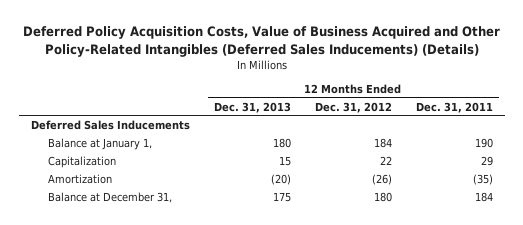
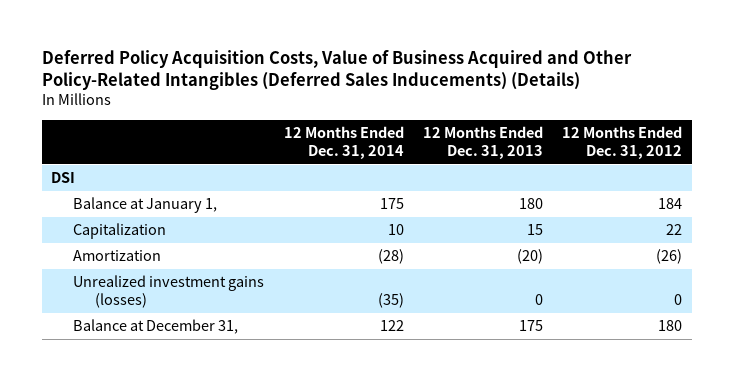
[415,101,493,113] Dec. 31, 2011 -> none
none -> [283,125,404,160] 12 Months Ended Dec. 31, 2014
[30,119,190,130] Deferred Sales Inducements -> [51,172,76,184] DSI
none -> [73,275,265,309] Unrealized investment gains (losses)

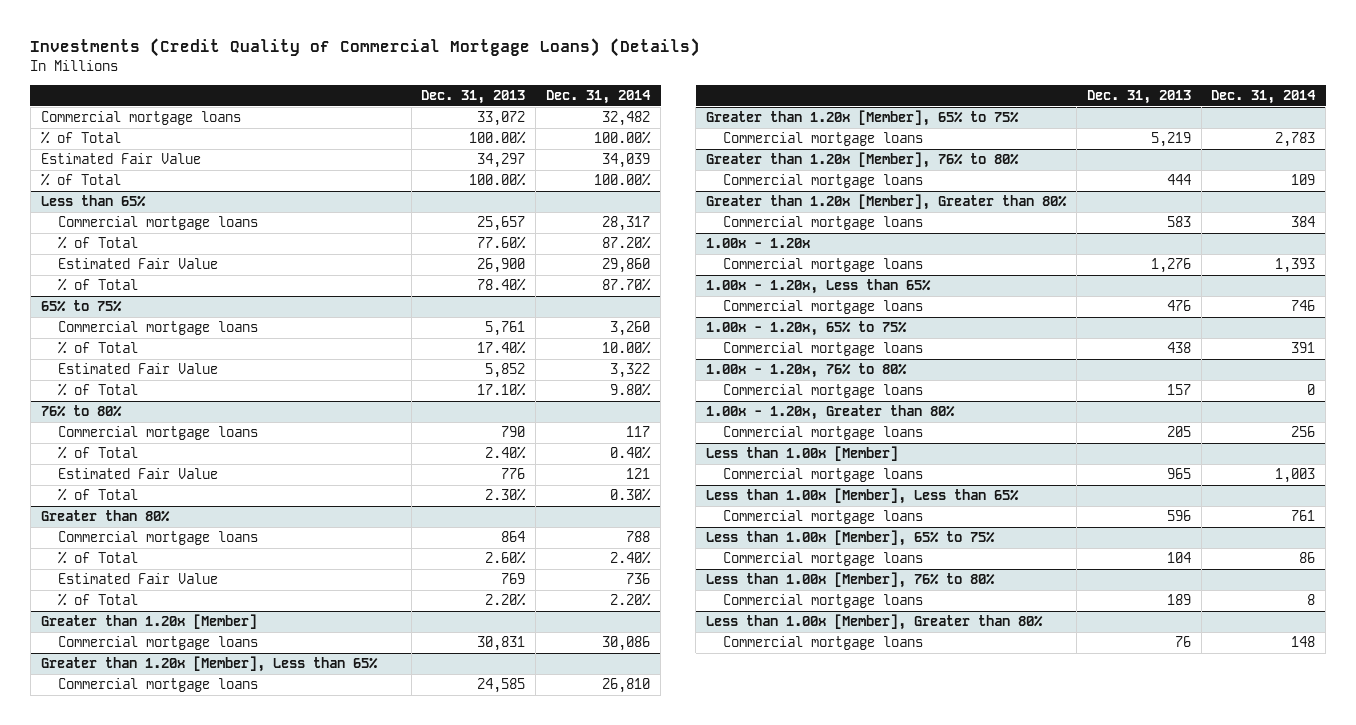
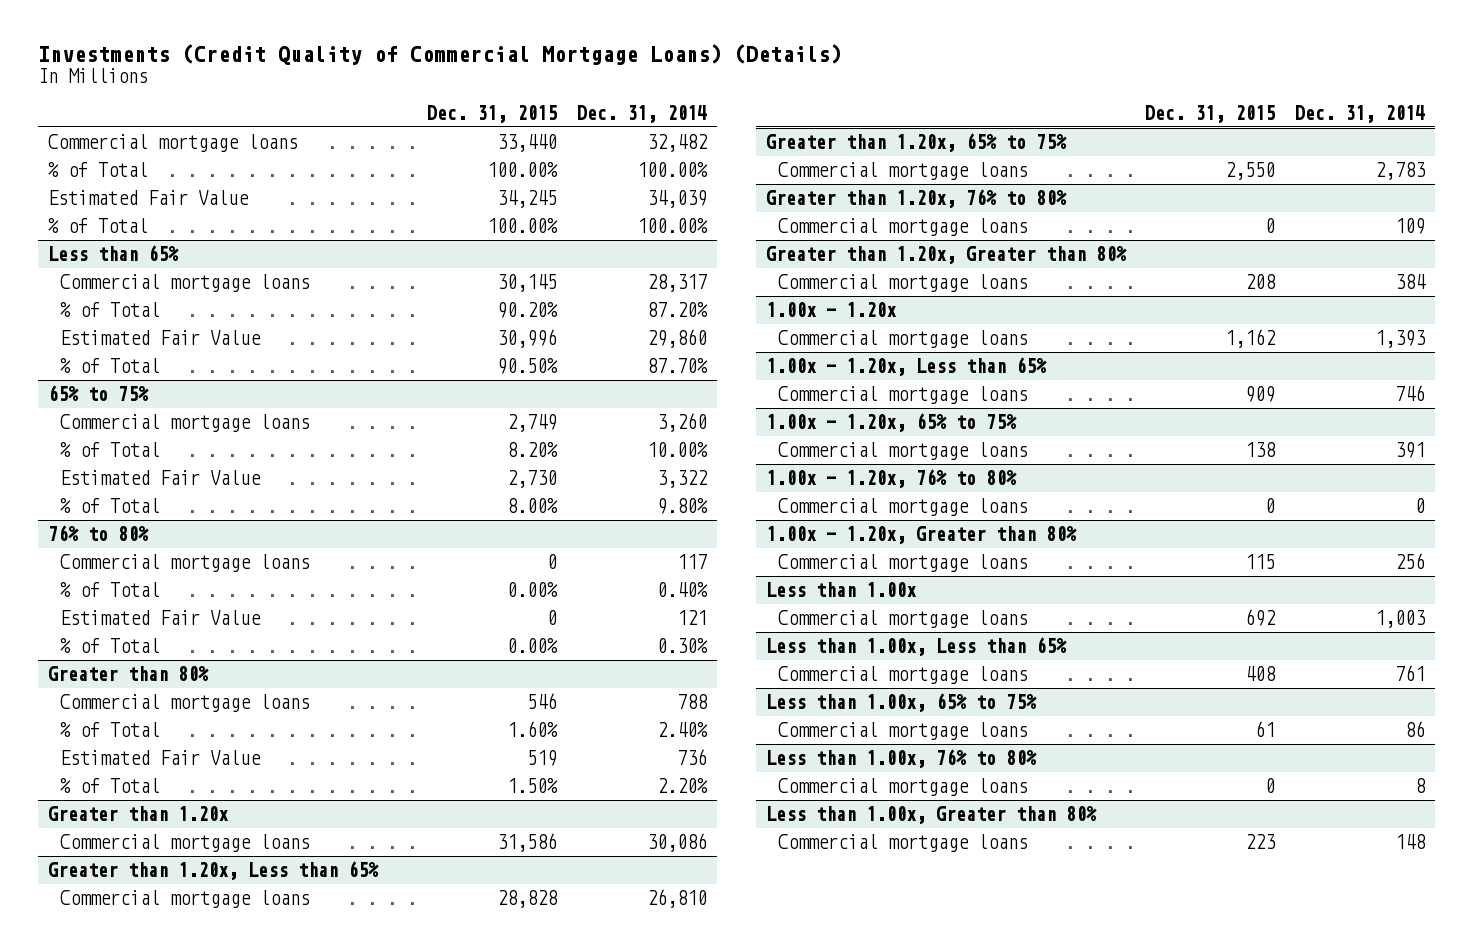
[421,90,526,105] Dec. 31, 2013 -> none
none -> [427,104,558,123] Dec. 31, 2015
[40,614,257,630] Greater than 1.20x [Member] -> [47,806,229,822] Greater than 1.20x
[40,656,378,673] Greater than 1.20x [Member], Less than 65% -> [47,861,379,881] Greater than 1.20x, Less than 65%
[705,110,1019,127] Greater than 1.20x [Member], 65% to 75% -> [765,133,1067,153] Greater than 1.20x, 65% to 75%
[705,152,1019,169] Greater than 1.20x [Member], 76% to 80% -> [765,189,1067,209] Greater than 1.20x, 76% to 80%
[705,194,1067,211] Greater than 1.20x [Member], Greater than 80% -> [765,246,1127,265] Greater than 1.20x, Greater than 80%
[705,446,898,462] Less than 1.00x [Member] -> [765,582,917,598] Less than 1.00x
[705,488,1019,505] Less than 1.00x [Member], Less than 65% -> [765,637,1067,657] Less than 1.00x, Less than 65%
[705,530,995,547] Less than 1.00x [Member], 65% to 75% -> [765,693,1037,713] Less than 1.00x, 65% to 75%
[705,572,995,589] Less than 1.00x [Member], 76% to 80% -> [765,749,1037,769] Less than 1.00x, 76% to 80%
[705,614,1043,631] Less than 1.00x [Member], Greater than 80% -> [765,806,1097,825] Less than 1.00x, Greater than 80%

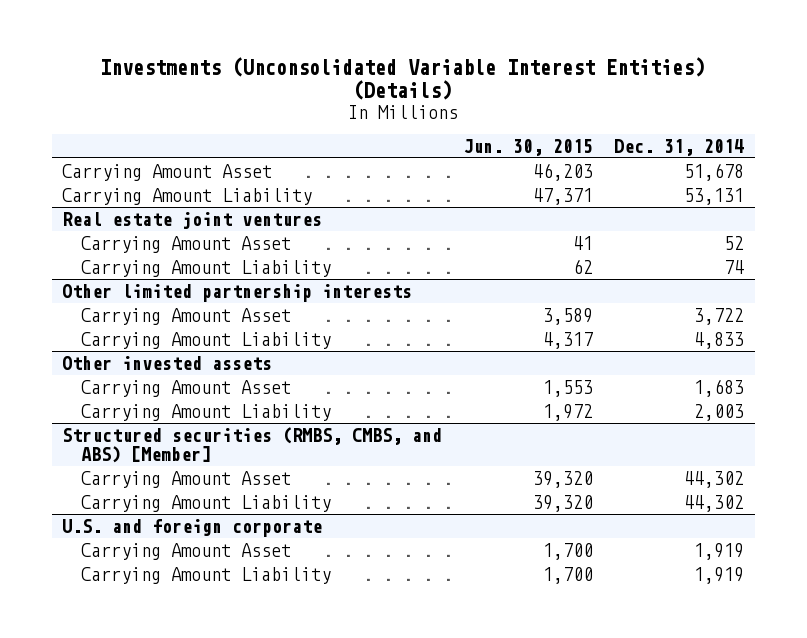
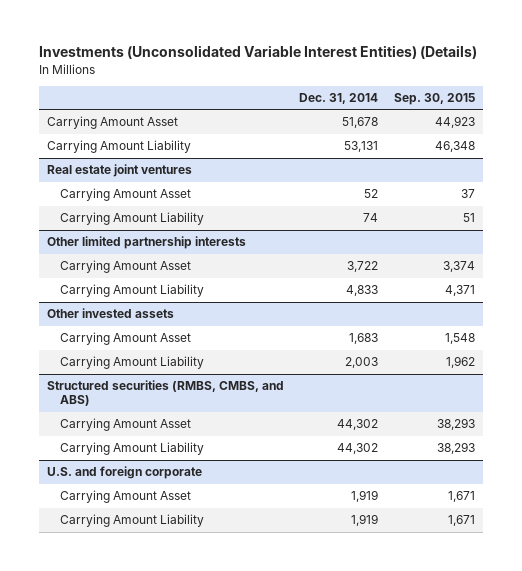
[463,138,594,156] Jun. 30, 2015 -> none
none -> [393,92,475,105] Sep. 30, 2015
[62,426,443,463] Structured securities (RMBS, CMBS, and ABS) [Member] -> [46,380,284,407] Structured securities (RMBS, CMBS, and ABS)

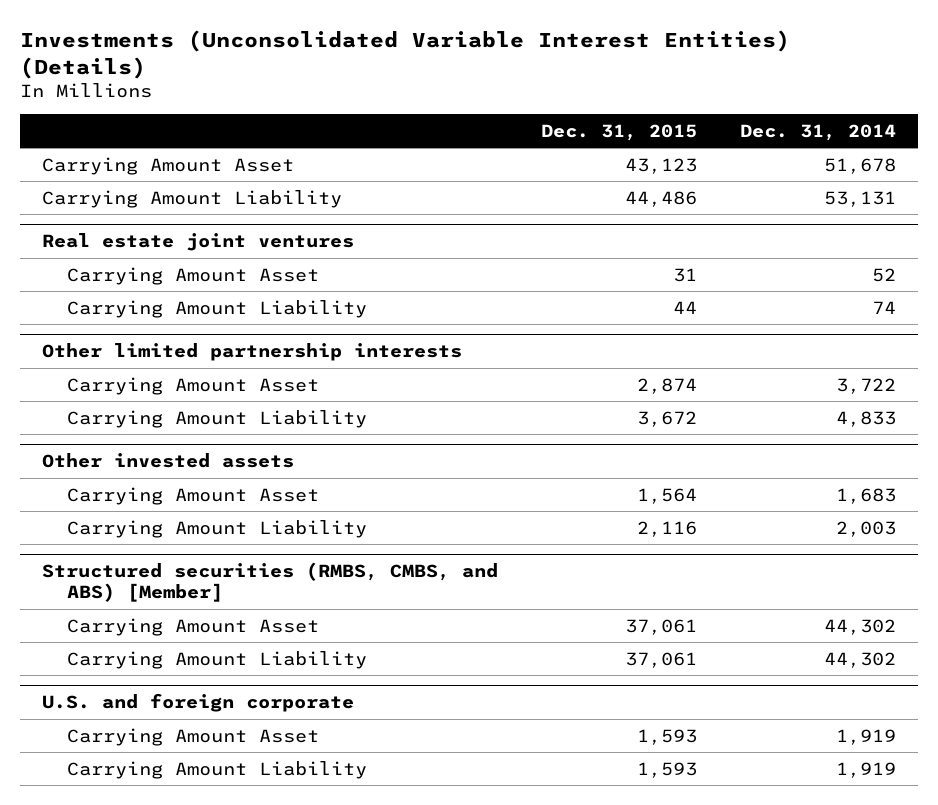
[393,92,475,105] Sep. 30, 2015 -> none
none -> [540,123,697,141] Dec. 31, 2015
[46,380,284,407] Structured securities (RMBS, CMBS, and ABS) -> [41,562,498,603] Structured securities (RMBS, CMBS, and ABS) [Member]

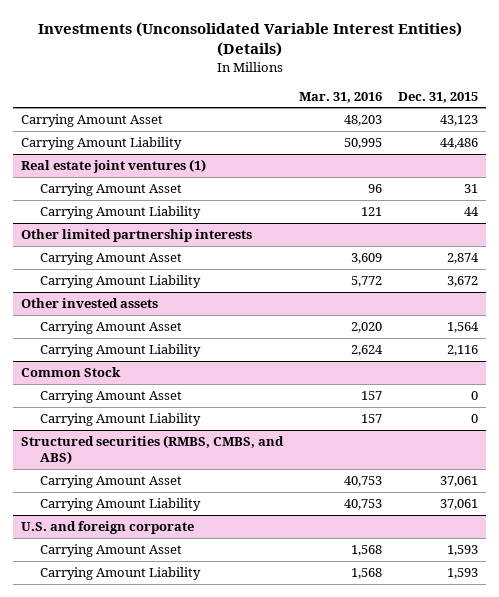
[740,123,897,141] Dec. 31, 2014 -> none
none -> [299,91,383,103] Mar. 31, 2016
[41,233,354,252] Real estate joint ventures -> [21,159,207,174] Real estate joint ventures (1)
none -> [21,367,122,378] Common Stock
none -> [39,390,182,404] Carrying Amount Asset
none -> [39,413,201,427] Carrying Amount Liability
[41,562,498,603] Structured securities (RMBS, CMBS, and ABS) [Member] -> [21,435,285,465] Structured securities (RMBS, CMBS, and ABS)

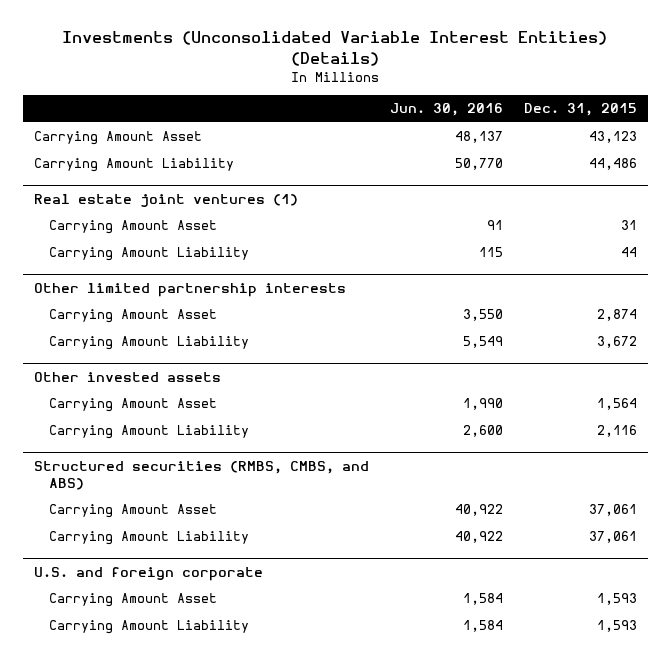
[299,91,383,103] Mar. 31, 2016 -> none
none -> [389,103,503,117] Jun. 30, 2016
[21,367,122,378] Common Stock -> none
[39,390,182,404] Carrying Amount Asset -> none
[39,413,201,427] Carrying Amount Liability -> none

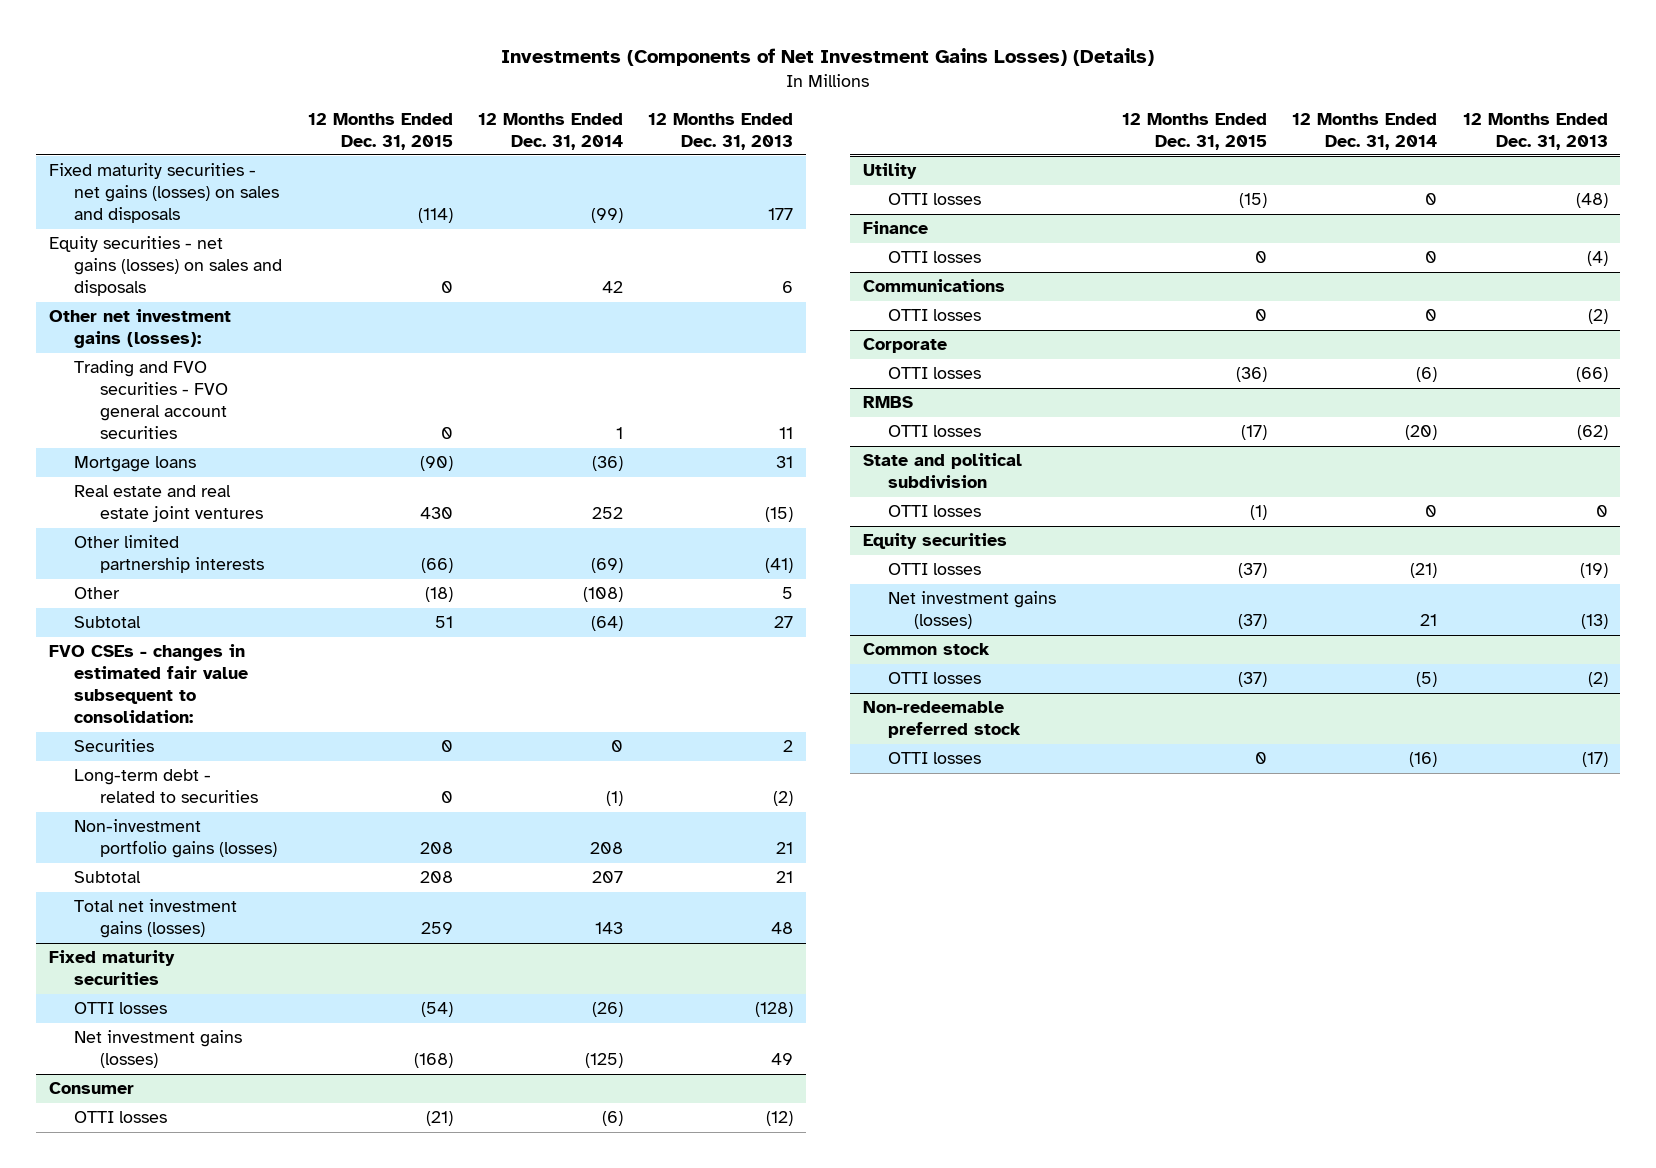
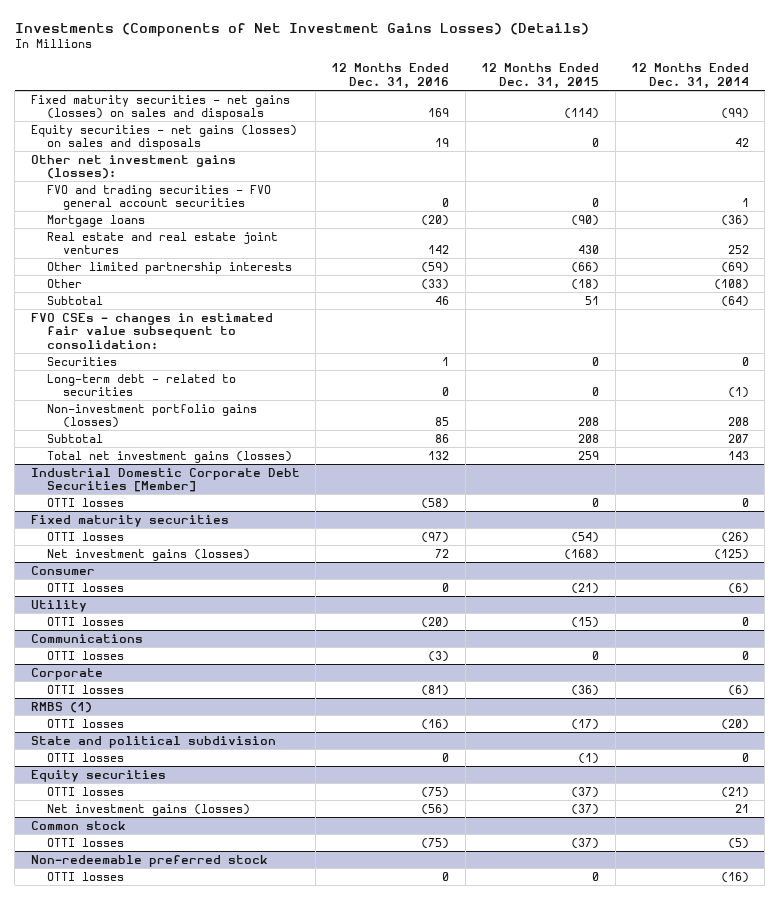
[648,112,794,150] 12 Months Ended Dec. 31, 2013 -> none
none -> [331,63,450,89] 12 Months Ended Dec. 31, 2016
[74,360,228,440] Trading and FVO securities - FVO general account securities -> [46,184,271,211] FVO and trading securities - FVO general account securities
none -> [30,467,300,493] Industrial Domestic Corporate Debt Securities [Member]
none -> [46,497,124,507] OTTI losses
[862,221,928,235] Finance -> none
[888,251,982,264] OTTI losses -> none
[862,396,913,409] RMBS -> [30,701,92,713] RMBS (1)

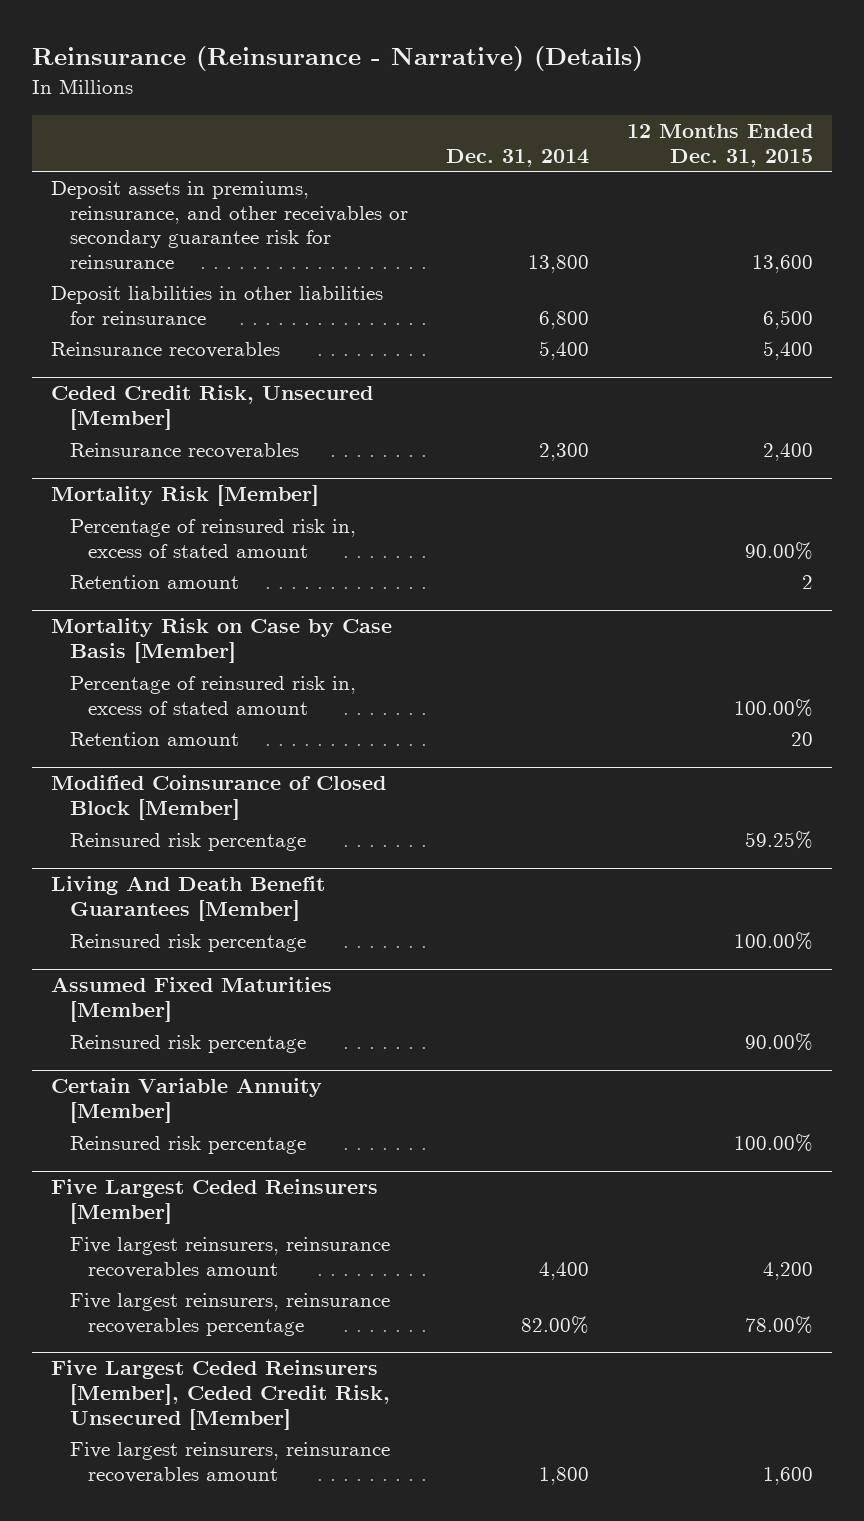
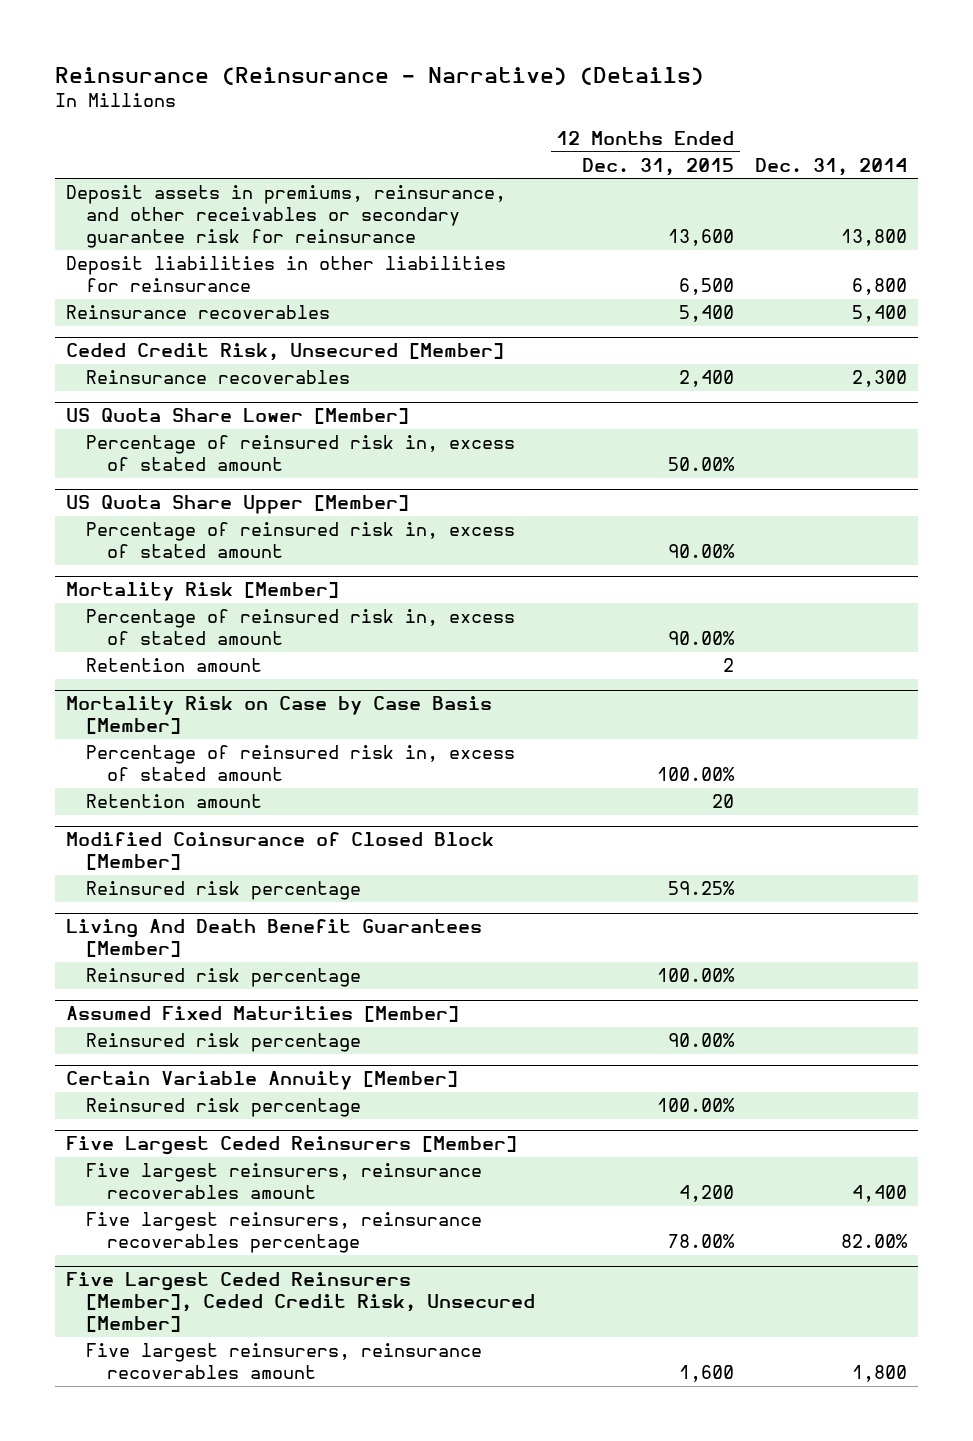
none -> [65,408,409,425] US Quota Share Lower [Member]
none -> [86,435,516,472] Percentage of reinsured risk in, excess of stated amount
none -> [65,495,409,515] US Quota Share Upper [Member]
none -> [86,522,516,559] Percentage of reinsured risk in, excess of stated amount

